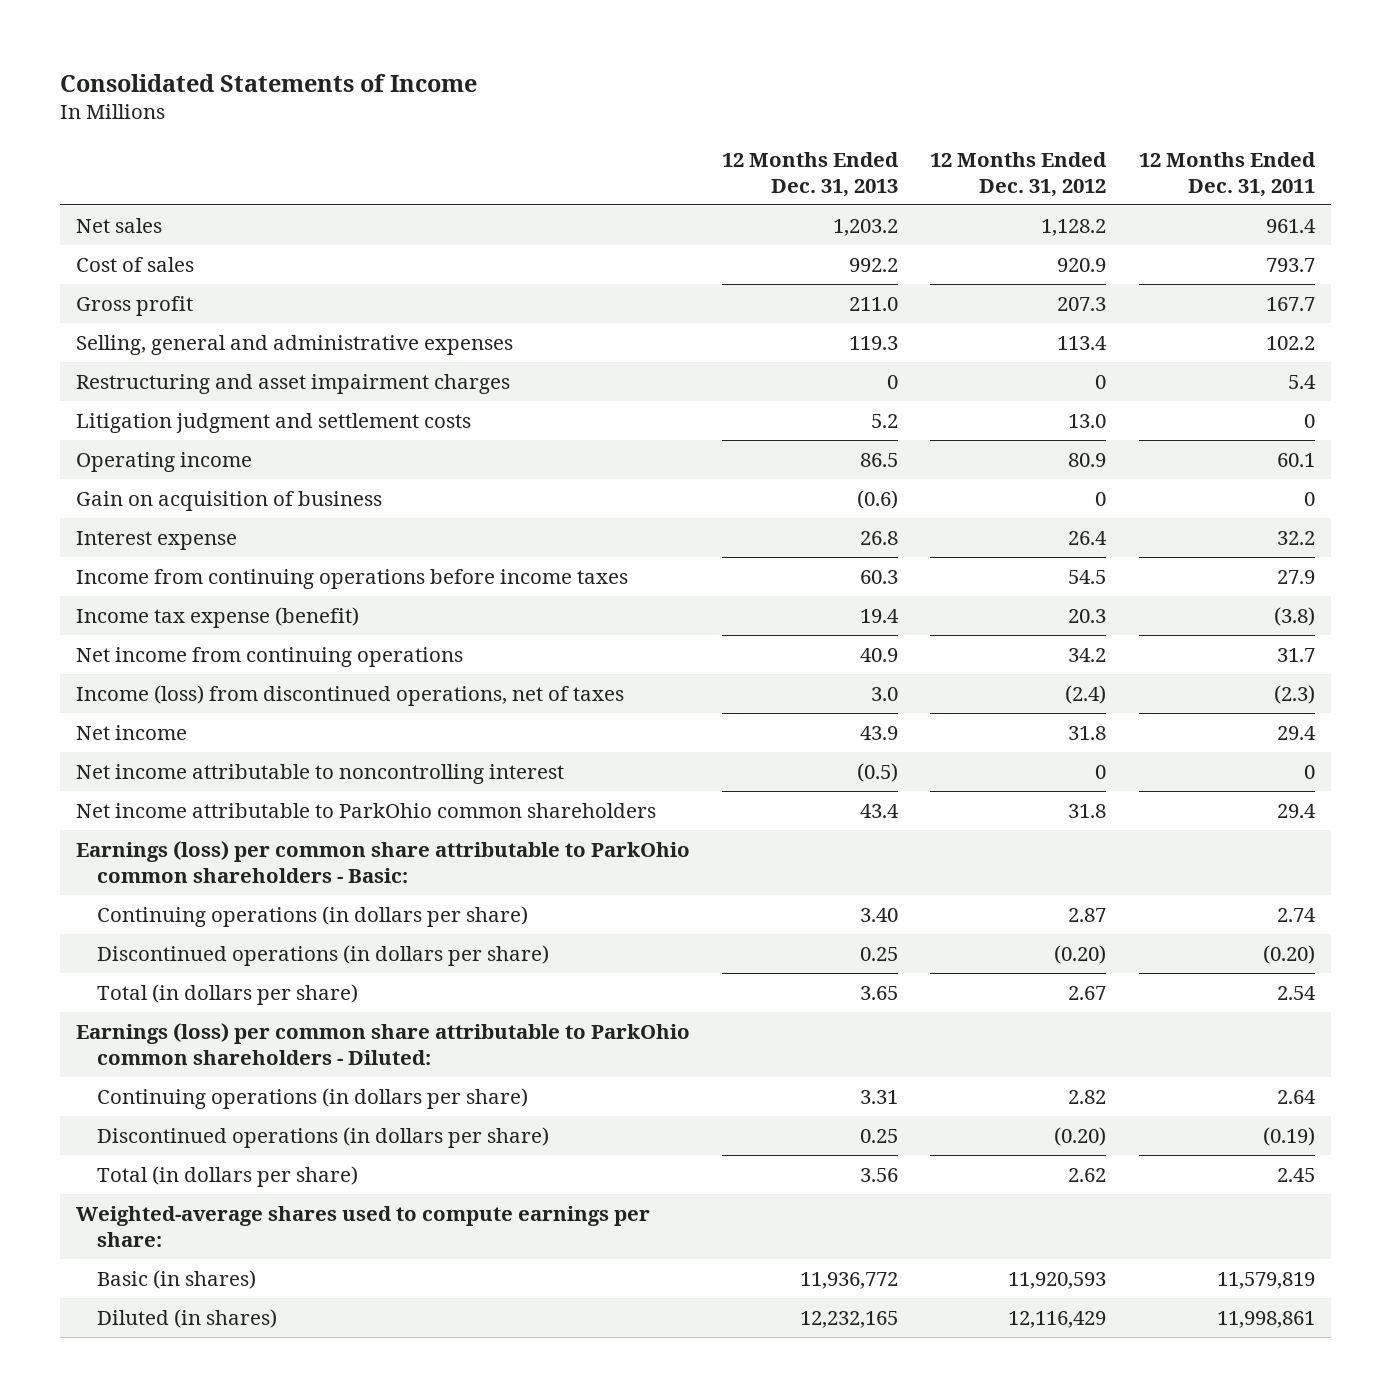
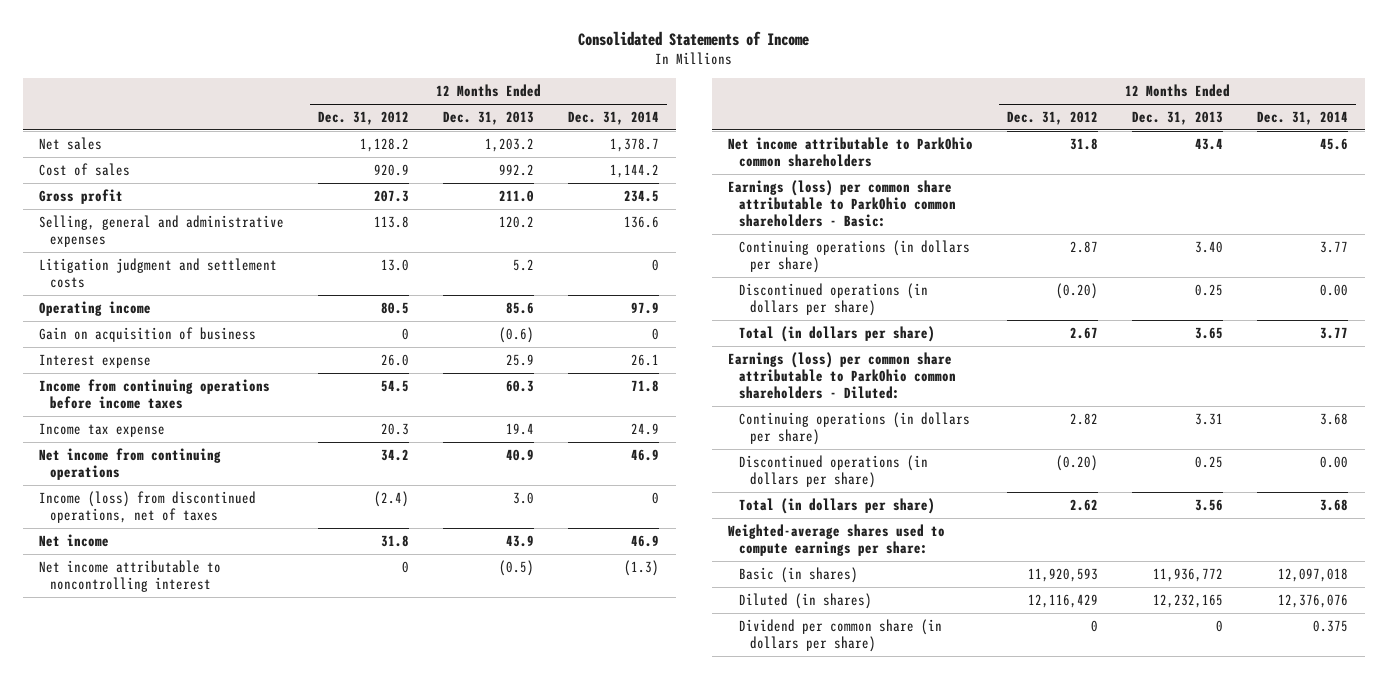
[1138,151,1316,197] 12 Months Ended Dec. 31, 2011 -> none
none -> [567,111,659,126] Dec. 31, 2014
[76,373,511,394] Restructuring and asset impairment charges -> none
[849,335,899,350] 119.3 -> [499,215,535,228] 120.2
[1057,335,1108,350] 113.4 -> [374,215,410,228] 113.8
[860,452,899,467] 86.5 -> [506,301,535,314] 85.6
[1068,452,1107,467] 80.9 -> [381,301,410,314] 80.5
[860,530,899,545] 26.8 -> [506,353,535,366] 25.9
[1068,530,1108,545] 26.4 -> [381,353,410,366] 26.0
[76,606,360,628] Income tax expense (benefit) -> [39,422,166,437] Income tax expense
none -> [739,618,943,653] Dividend per common share (in dollars per share)

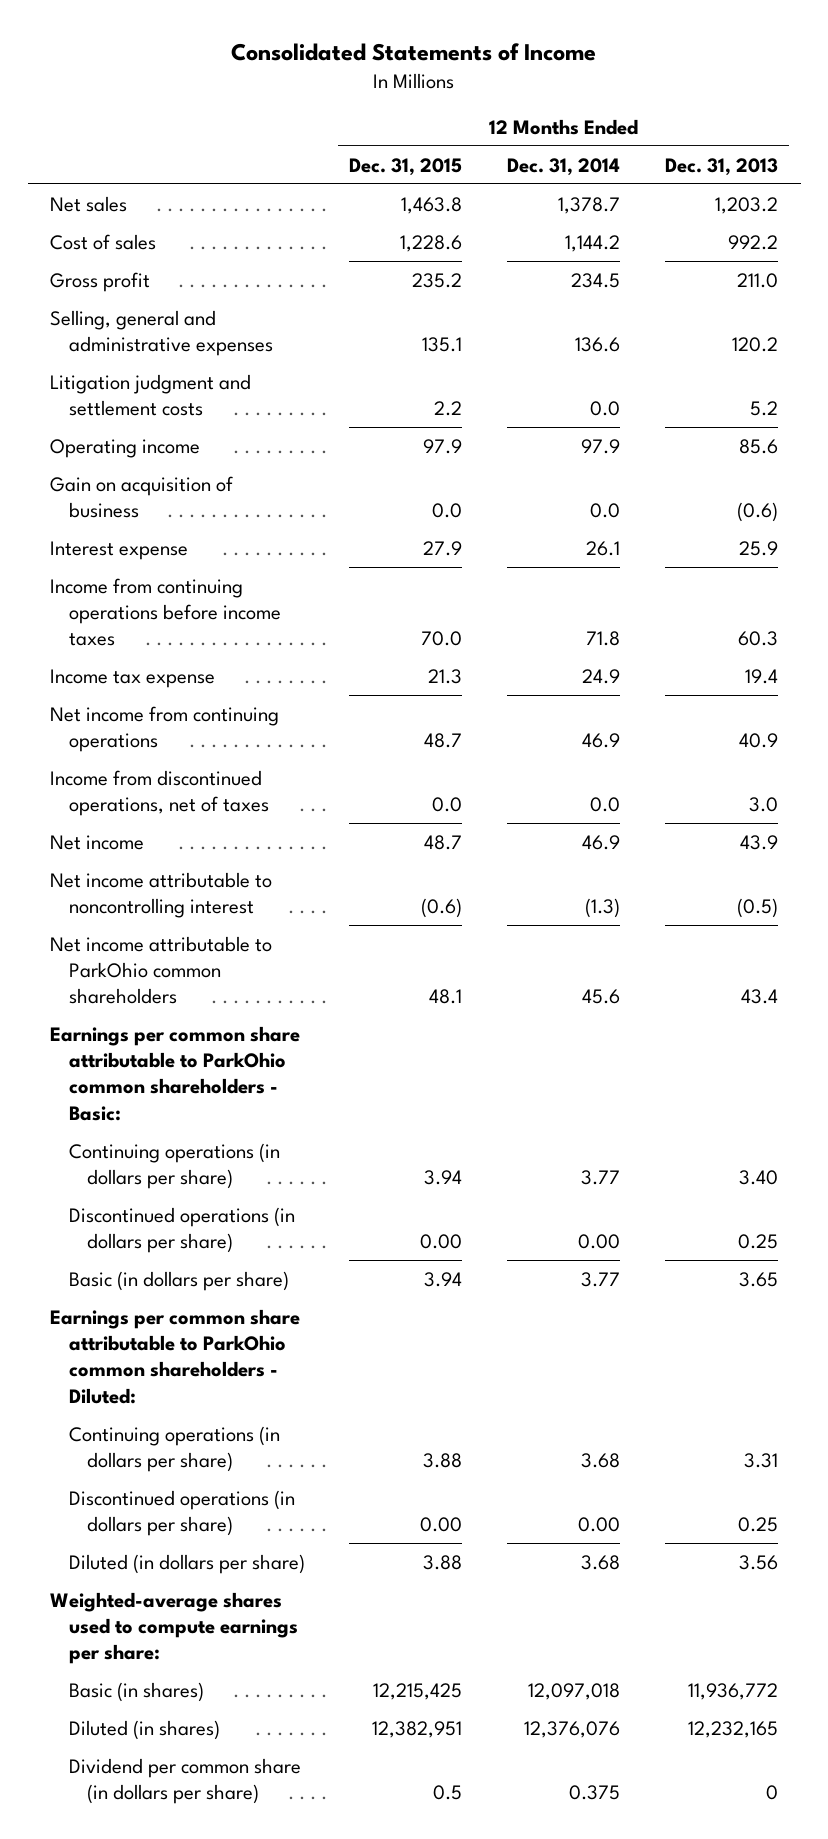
[318,111,410,126] Dec. 31, 2012 -> none
none -> [349,157,463,176] Dec. 31, 2015
[651,258,659,271] 0 -> [590,401,621,417] 0.0
[651,327,659,340] 0 -> [590,503,621,519] 0.0
[39,490,257,524] Income (loss) from discontinued operations, net of taxes -> [50,769,269,817] Income from discontinued operations, net of taxes
[651,491,659,504] 0 -> [590,797,621,813] 0.0
[728,179,957,228] Earnings (loss) per common share attributable to ParkOhio common shareholders - Basic: -> [50,1025,301,1121] Earnings per common share attributable to ParkOhio common shareholders - Basic:
[739,325,936,342] Total (in dollars per share) -> [68,1270,289,1291] Basic (in dollars per share)
[728,351,957,400] Earnings (loss) per common share attributable to ParkOhio common shareholders - Diluted: -> [50,1308,301,1404] Earnings per common share attributable to ParkOhio common shareholders - Diluted:
[739,497,936,514] Total (in dollars per share) -> [68,1553,305,1574] Diluted (in dollars per share)

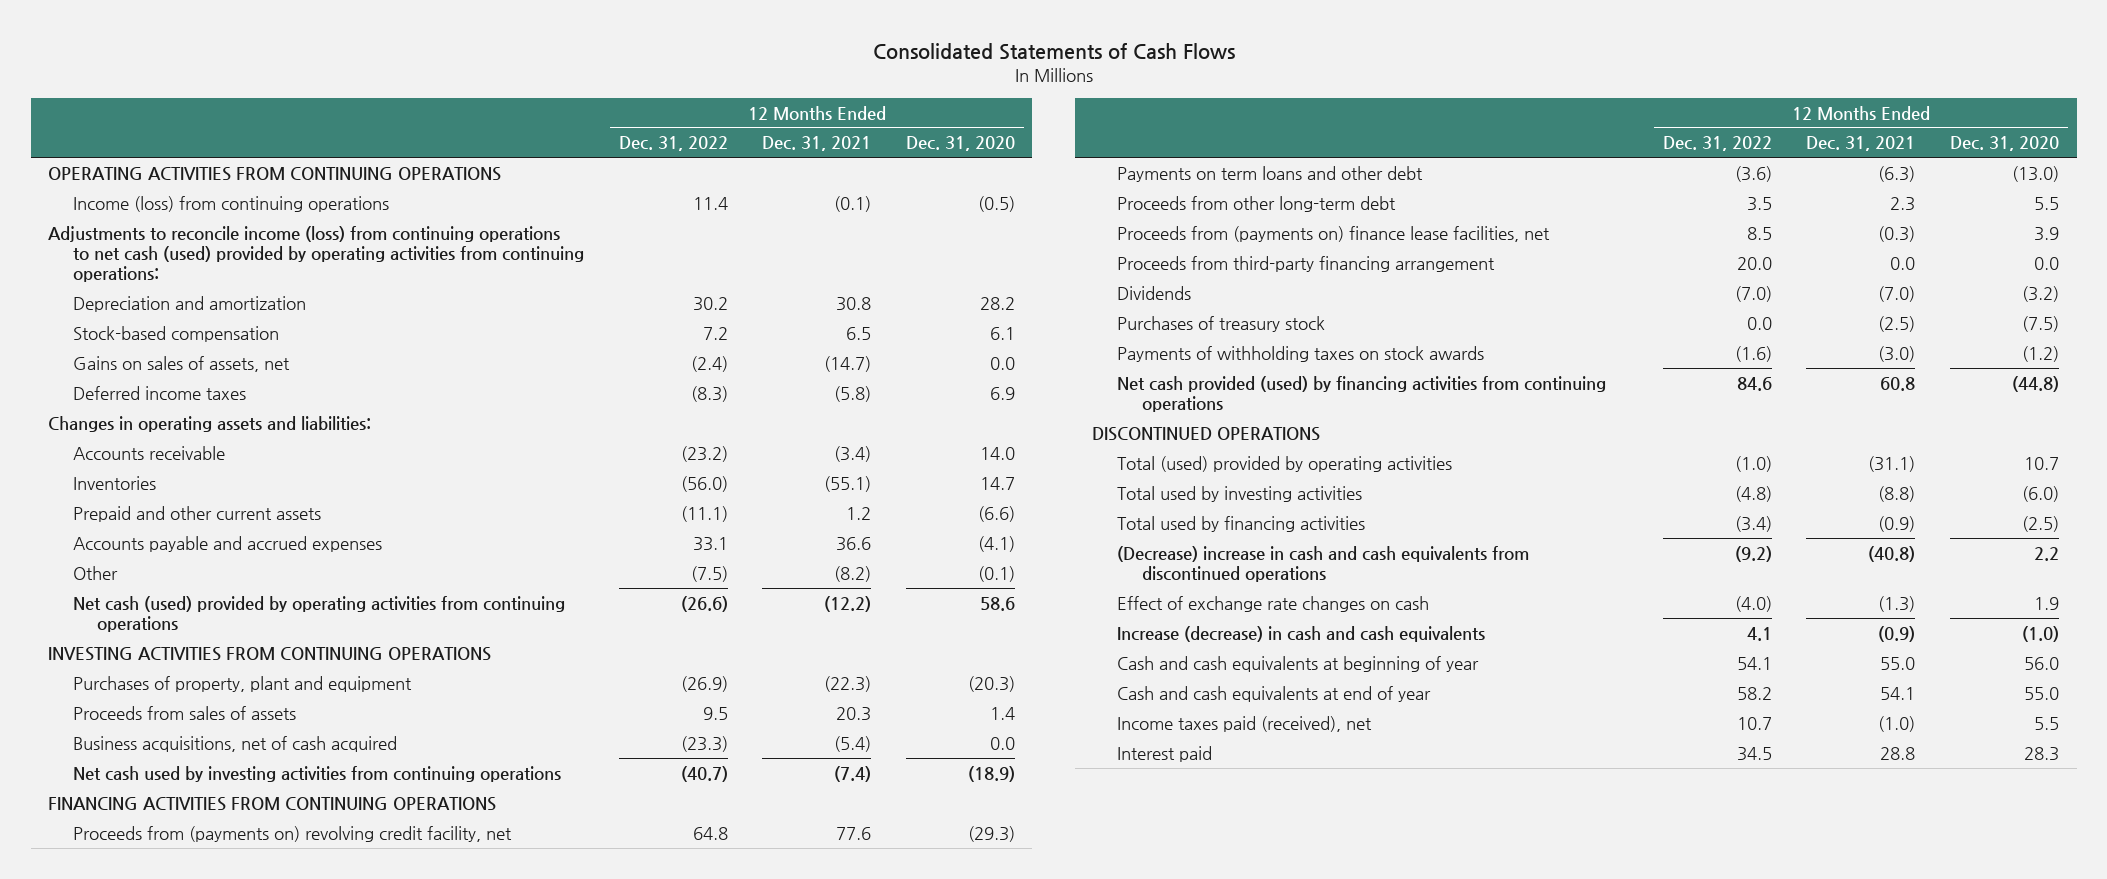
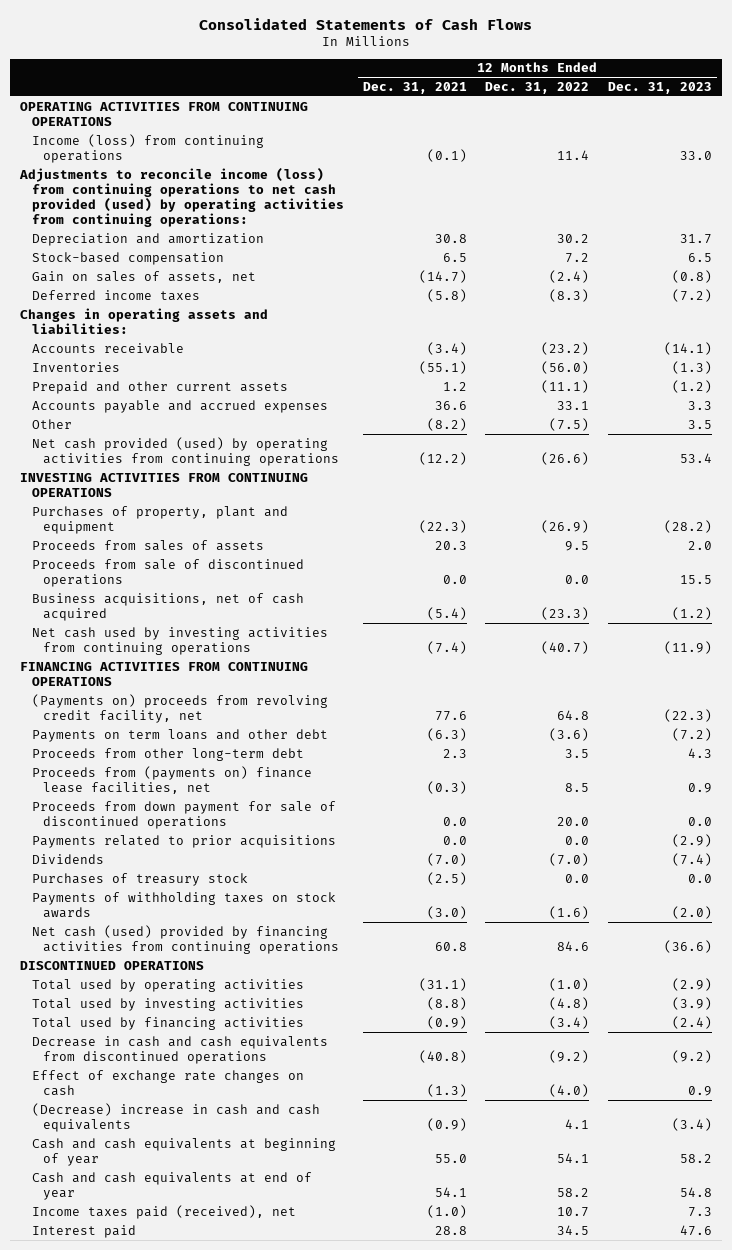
[906,136,1016,152] Dec. 31, 2020 -> none
none -> [608,81,713,94] Dec. 31, 2023
[48,225,584,283] Adjustments to reconcile income (loss) from continuing operations to net cash (used) provided by operating activities from continuing operations: -> [18,167,344,228] Adjustments to reconcile income (loss) from continuing operations to net cash provided (used) by operating activities from continuing operations:
[72,355,290,372] Gains on sales of assets, net -> [31,270,256,283] Gain on sales of assets, net
[72,595,565,633] Net cash (used) provided by operating activities from continuing operations -> [31,436,340,466] Net cash provided (used) by operating activities from continuing operations
none -> [31,558,304,587] Proceeds from sale of discontinued operations
[72,825,512,842] Proceeds from (payments on) revolving credit facility, net -> [31,693,328,723] (Payments on) proceeds from revolving credit facility, net
[1117,255,1496,272] Proceeds from third-party financing arrangement -> [31,800,336,829] Proceeds from down payment for sale of discontinued operations
none -> [31,834,336,848] Payments related to prior acquisitions
[1117,375,1607,413] Net cash provided (used) by financing activities from continuing operations -> [31,924,340,954] Net cash (used) provided by financing activities from continuing operations
[1117,455,1453,472] Total (used) provided by operating activities -> [31,978,304,992] Total used by operating activities
[1117,545,1530,583] (Decrease) increase in cash and cash equivalents from discontinued operations -> [31,1035,328,1064] Decrease in cash and cash equivalents from discontinued operations
[1117,625,1486,642] Increase (decrease) in cash and cash equivalents -> [31,1102,320,1132] (Decrease) increase in cash and cash equivalents

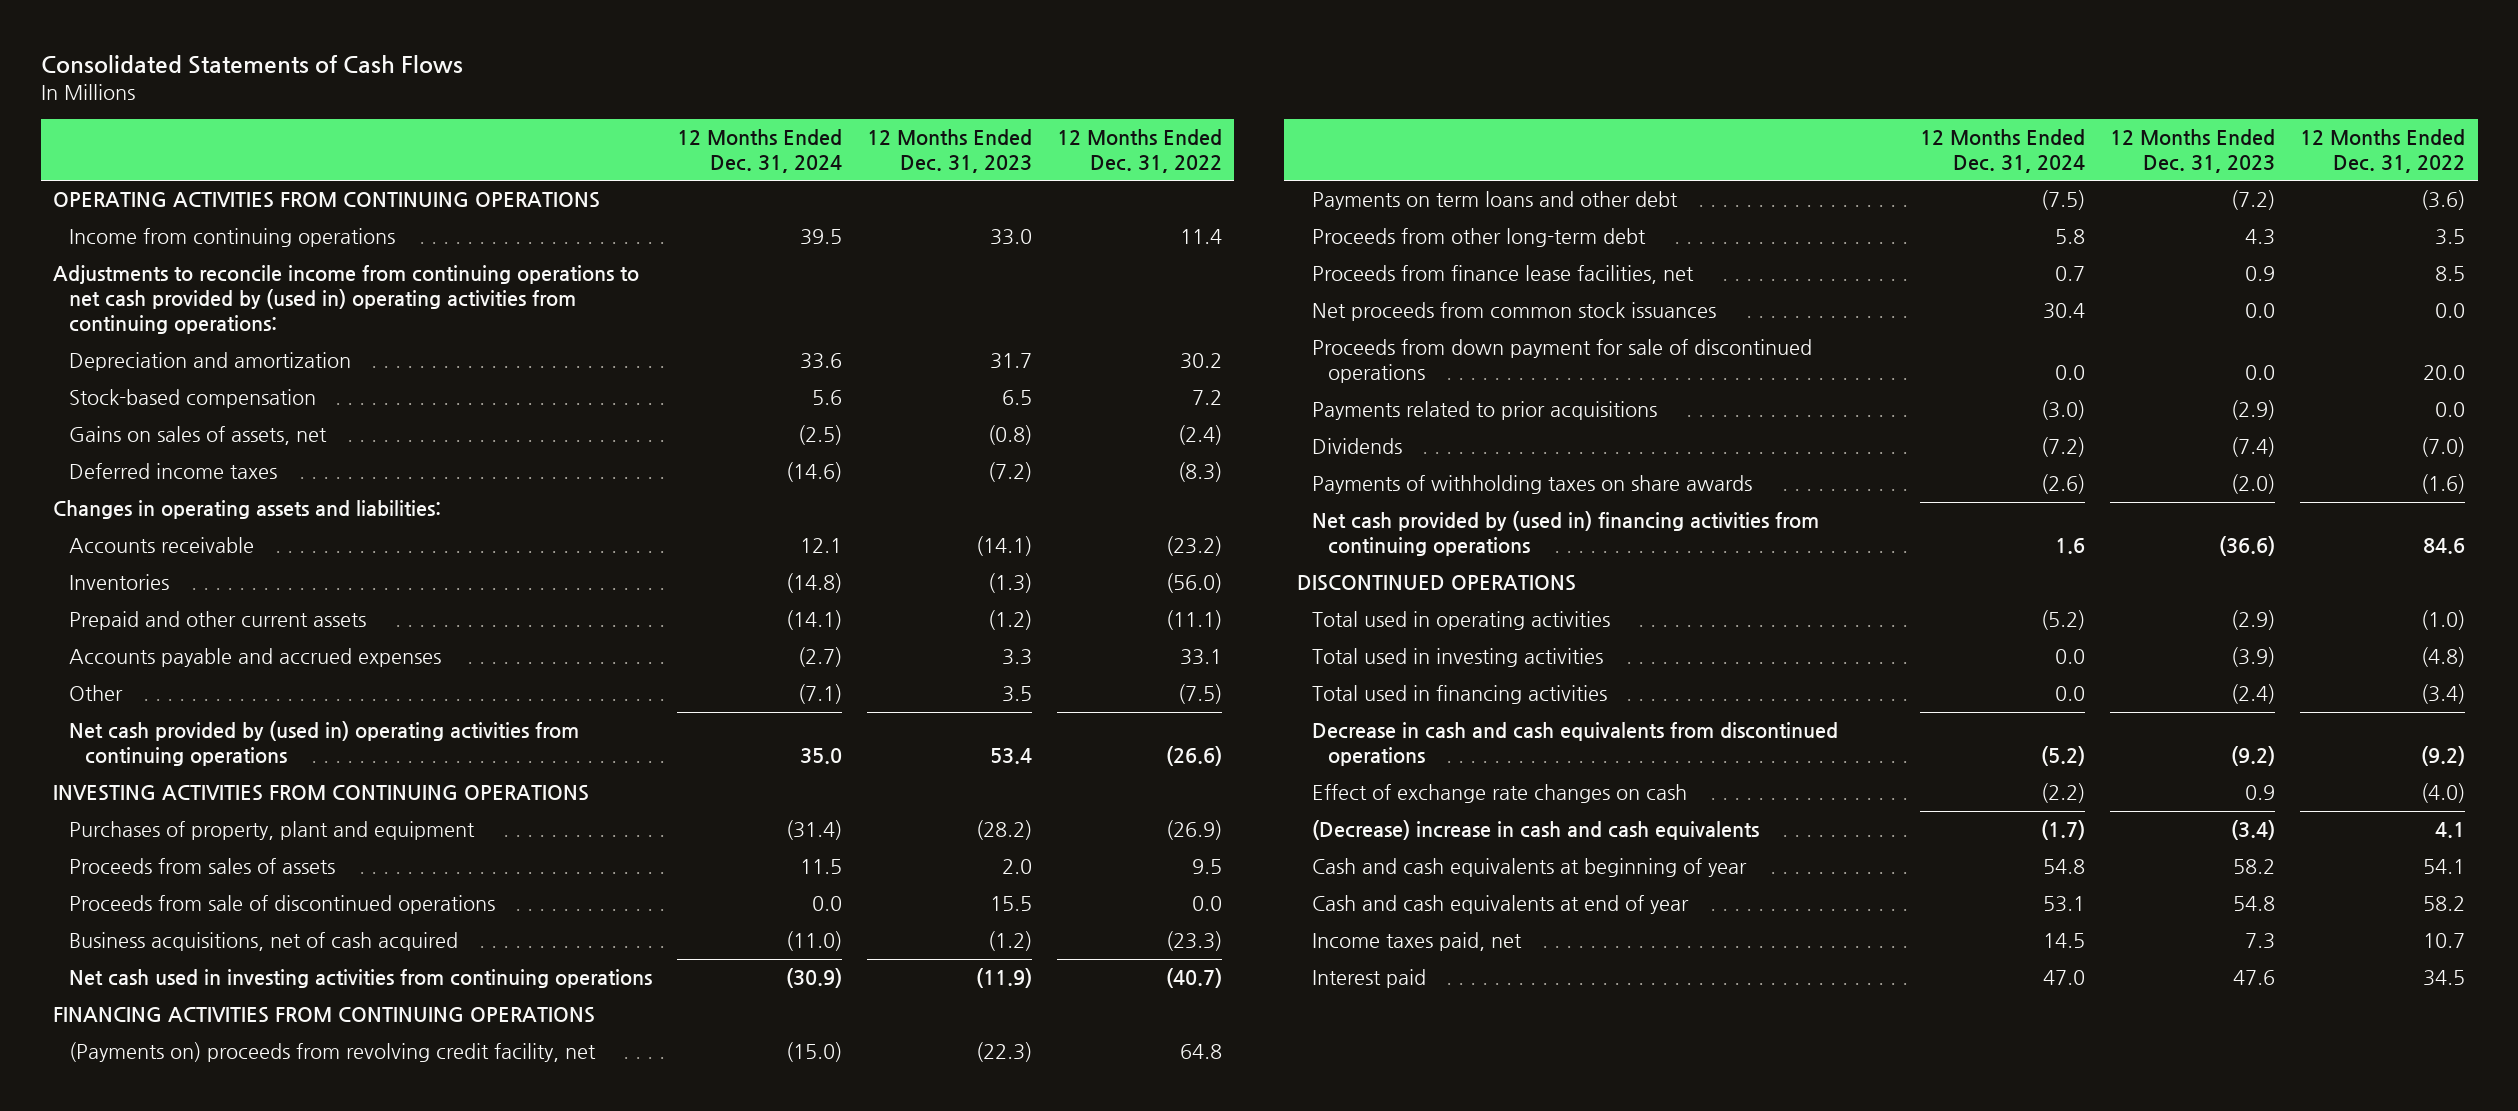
[362,81,467,94] Dec. 31, 2021 -> none
none -> [676,128,842,174] 12 Months Ended Dec. 31, 2024
[31,133,264,163] Income (loss) from continuing operations -> [69,228,396,248] Income from continuing operations
[18,167,344,228] Adjustments to reconcile income (loss) from continuing operations to net cash provided (used) by operating activities from continuing operations: -> [53,265,640,335] Adjustments to reconcile income from continuing operations to net cash provided by (used in) operating activities from continuing operations:
[31,270,256,283] Gain on sales of assets, net -> [69,426,328,446] Gains on sales of assets, net
[31,436,340,466] Net cash provided (used) by operating activities from continuing operations -> [69,721,580,767] Net cash provided by (used in) operating activities from continuing operations
[31,626,328,655] Net cash used by investing activities from continuing operations -> [69,969,653,989] Net cash used in investing activities from continuing operations
[31,765,312,794] Proceeds from (payments on) finance lease facilities, net -> [1312,265,1695,285] Proceeds from finance lease facilities, net
none -> [1312,302,1717,322] Net proceeds from common stock issuances
[31,872,248,886] Purchases of treasury stock -> none
[31,891,336,918] Payments of withholding taxes on stock awards -> [1312,475,1753,495] Payments of withholding taxes on share awards
[31,924,340,954] Net cash (used) provided by financing activities from continuing operations -> [1312,511,1820,557] Net cash provided by (used in) financing activities from continuing operations
[31,978,304,992] Total used by operating activities -> [1312,611,1611,631] Total used in operating activities
[31,997,304,1011] Total used by investing activities -> [1312,648,1604,668] Total used in investing activities
[31,1016,304,1030] Total used by financing activities -> [1312,685,1608,705] Total used in financing activities
[31,1204,296,1219] Income taxes paid (received), net -> [1312,932,1523,952] Income taxes paid, net

